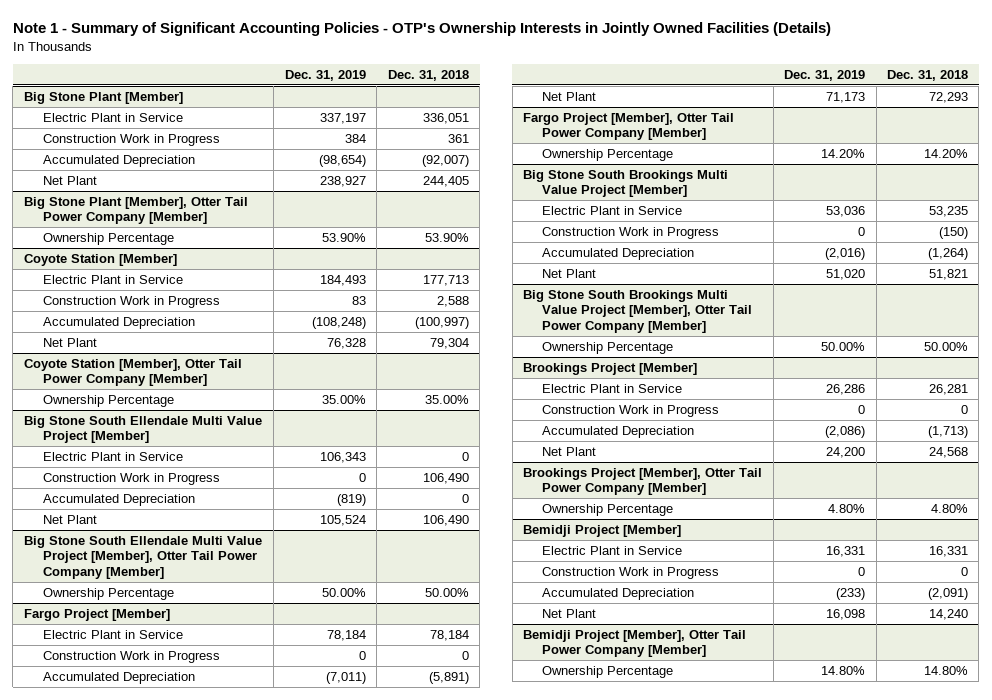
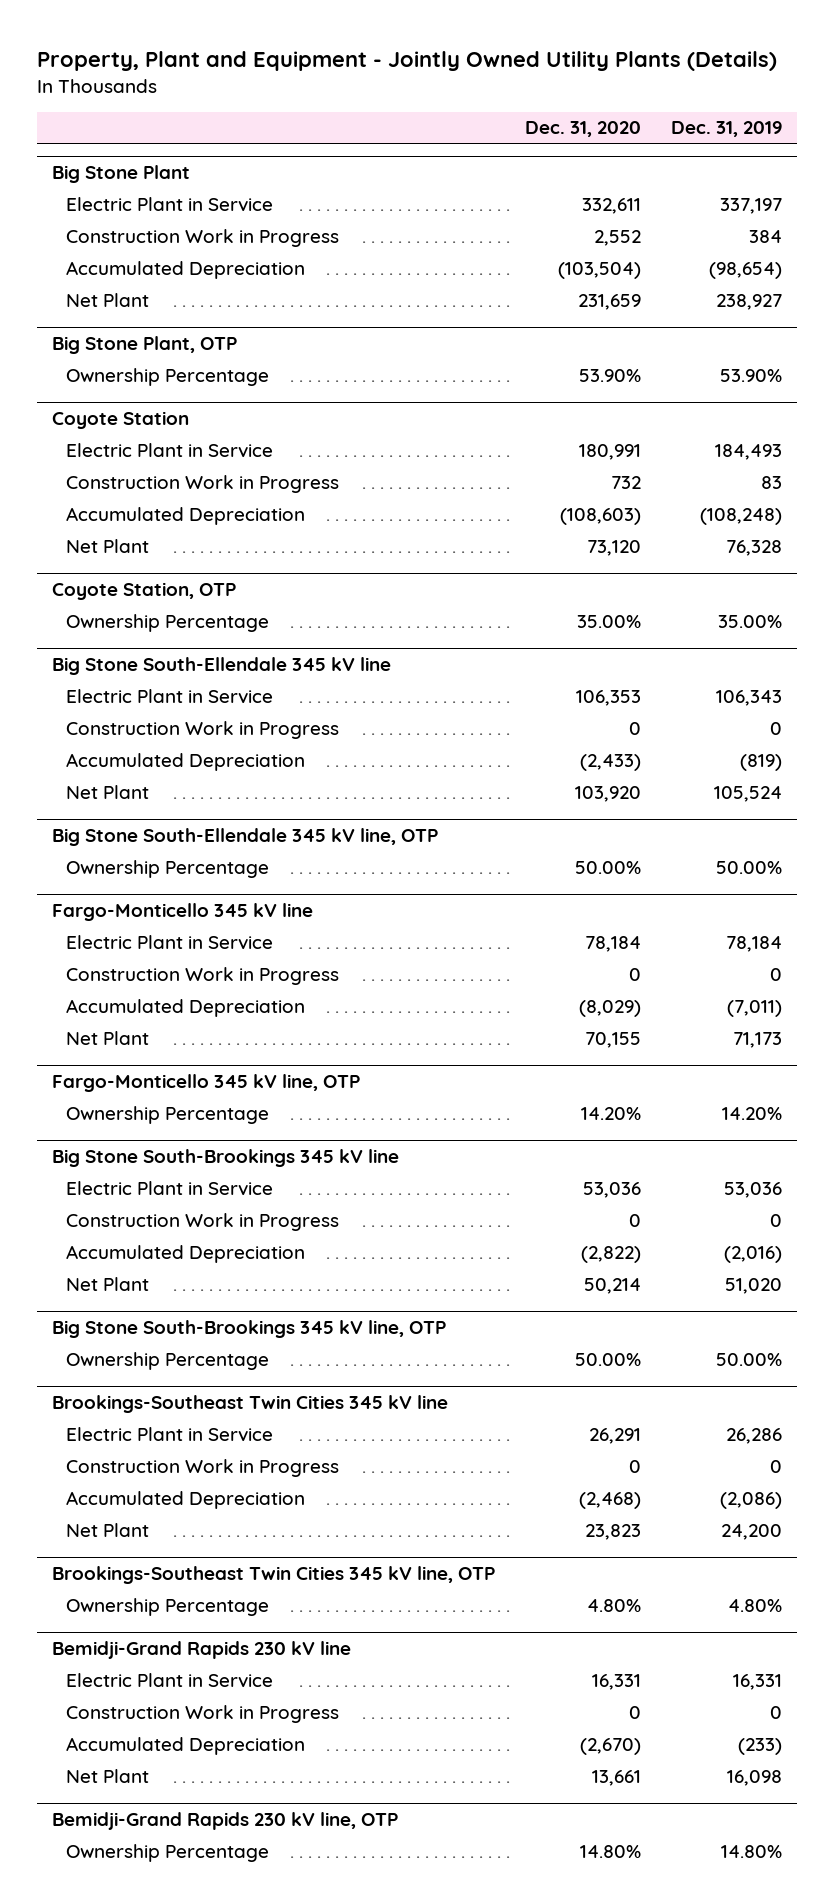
[12,22,831,37] Note 1 - Summary of Significant Accounting Policies - OTP's Ownership Interests in Jointly Owned Facilities (Details) -> [37,50,778,71] Property, Plant and Equipment - Jointly Owned Utility Plants (Details)
[387,69,469,81] Dec. 31, 2018 -> none
none -> [525,121,642,138] Dec. 31, 2020
[23,91,183,104] Big Stone Plant [Member] -> [52,164,191,183] Big Stone Plant
[23,196,248,225] Big Stone Plant [Member], Otter Tail Power Company [Member] -> none
none -> [52,335,238,354] Big Stone Plant, OTP
[23,253,177,266] Coyote Station [Member] -> [52,410,190,429] Coyote Station
[23,358,242,387] Coyote Station [Member], Otter Tail Power Company [Member] -> none
none -> [52,581,237,600] Coyote Station, OTP
[23,415,262,444] Big Stone South Ellendale Multi Value Project [Member] -> [52,656,392,675] Big Stone South-Ellendale 345 kV line
[23,535,262,579] Big Stone South Ellendale Multi Value Project [Member], Otter Tail Power Company [Member] -> none
none -> [52,827,439,846] Big Stone South-Ellendale 345 kV line, OTP
[23,608,170,621] Fargo Project [Member] -> [52,902,314,921] Fargo-Monticello 345 kV line
[523,112,735,141] Fargo Project [Member], Otter Tail Power Company [Member] -> none
none -> [52,1073,361,1092] Fargo-Monticello 345 kV line, OTP
[523,169,729,198] Big Stone South Brookings Multi Value Project [Member] -> [52,1148,400,1167] Big Stone South-Brookings 345 kV line
[523,289,752,333] Big Stone South Brookings Multi Value Project [Member], Otter Tail Power Company [Member] -> none
none -> [52,1319,447,1338] Big Stone South-Brookings 345 kV line, OTP
[523,362,698,375] Brookings Project [Member] -> [52,1394,449,1413] Brookings-Southeast Twin Cities 345 kV line
[523,467,763,496] Brookings Project [Member], Otter Tail Power Company [Member] -> none
none -> [52,1565,496,1584] Brookings-Southeast Twin Cities 345 kV line, OTP
[523,524,682,537] Bemidji Project [Member] -> [52,1640,352,1659] Bemidji-Grand Rapids 230 kV line
[523,629,747,658] Bemidji Project [Member], Otter Tail Power Company [Member] -> none
none -> [52,1811,399,1830] Bemidji-Grand Rapids 230 kV line, OTP

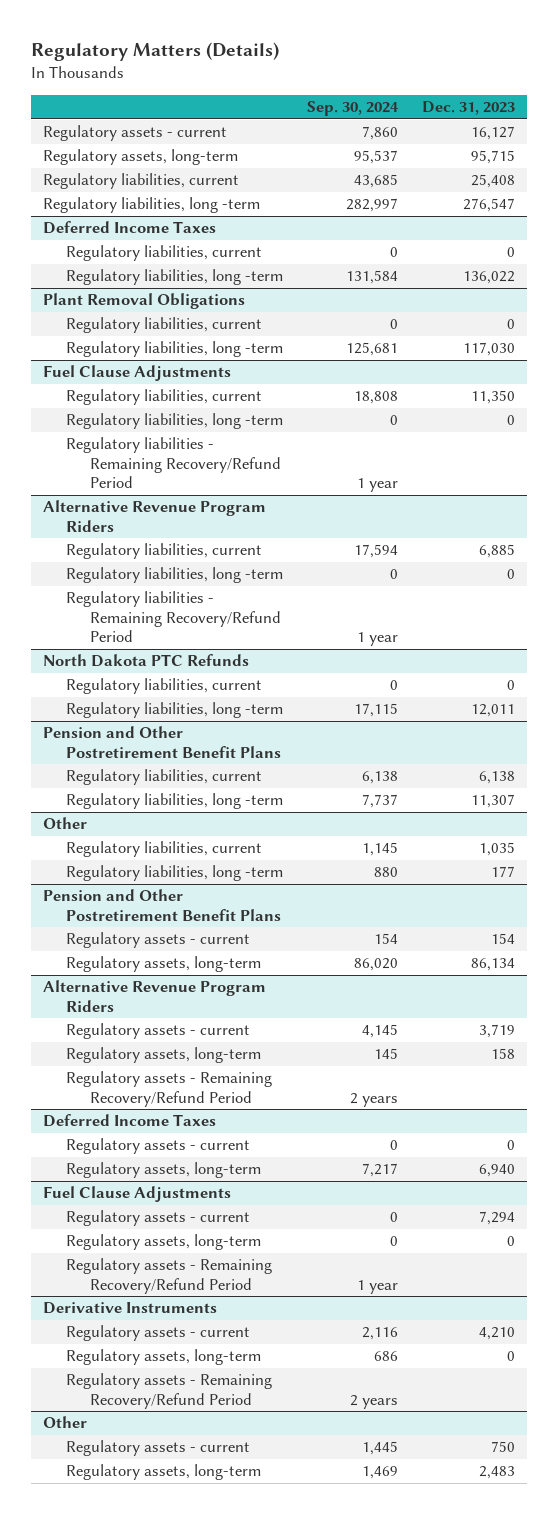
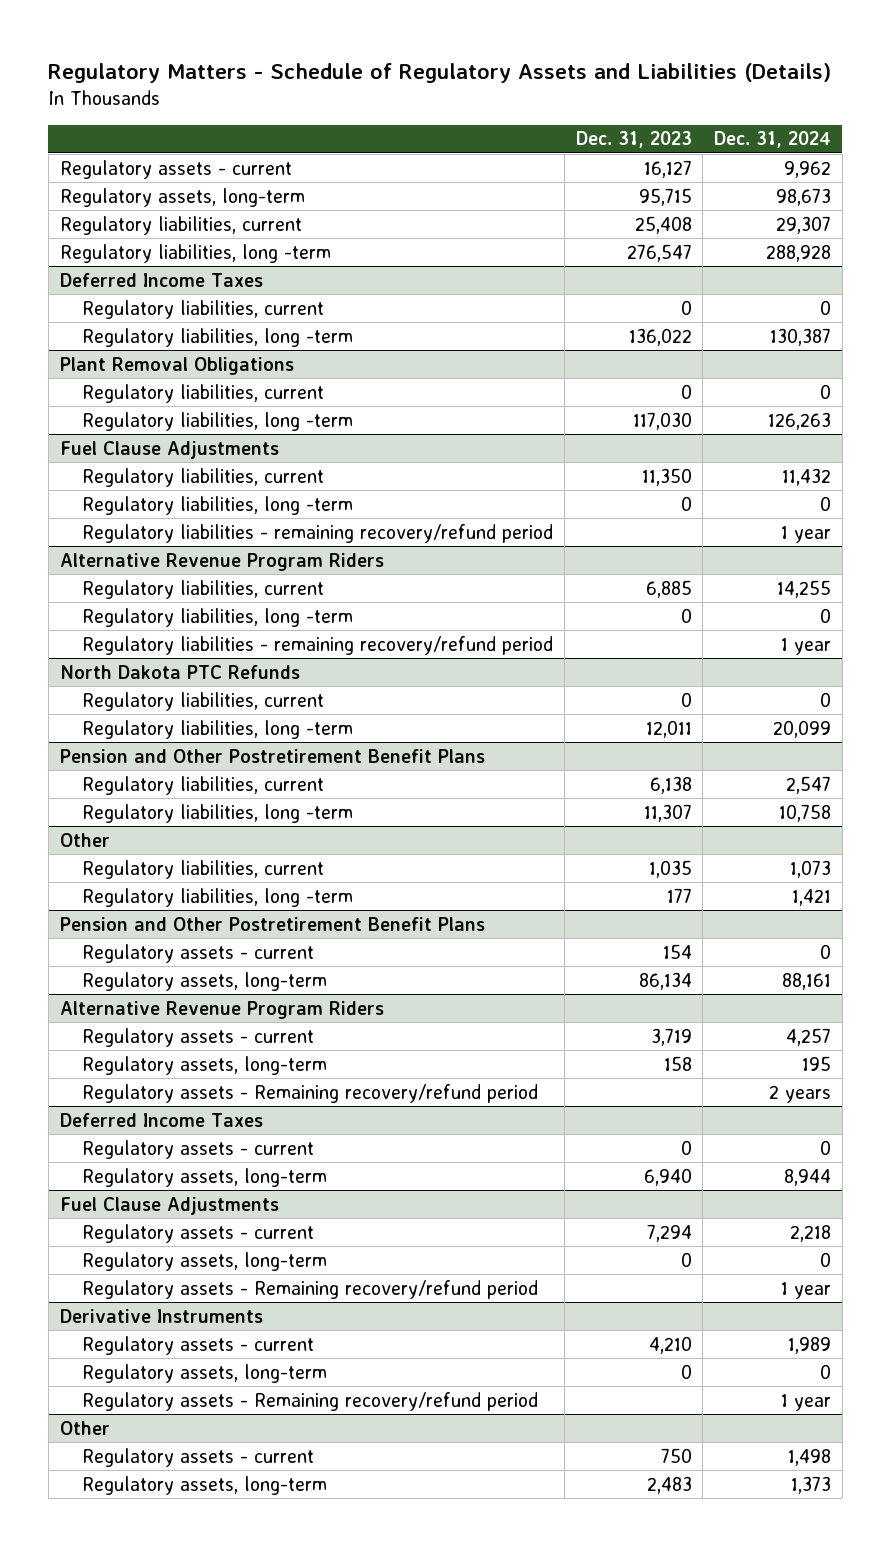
[30,41,279,61] Regulatory Matters (Details) -> [48,62,832,83] Regulatory Matters - Schedule of Regulatory Assets and Liabilities (Details)
[307,101,400,117] Sep. 30, 2024 -> none
none -> [713,131,831,149] Dec. 31, 2024
[66,437,281,488] Regulatory liabilities - Remaining Recovery/Refund Period -> [82,523,554,543] Regulatory liabilities - remaining recovery/refund period
[66,591,281,642] Regulatory liabilities - Remaining Recovery/Refund Period -> [82,635,554,655] Regulatory liabilities - remaining recovery/refund period
[66,1071,273,1107] Regulatory assets - Remaining Recovery/Refund Period -> [82,1083,539,1103] Regulatory assets - Remaining recovery/refund period
[66,1258,273,1294] Regulatory assets - Remaining Recovery/Refund Period -> [82,1279,539,1299] Regulatory assets - Remaining recovery/refund period
[66,1373,273,1409] Regulatory assets - Remaining Recovery/Refund Period -> [82,1391,539,1411] Regulatory assets - Remaining recovery/refund period

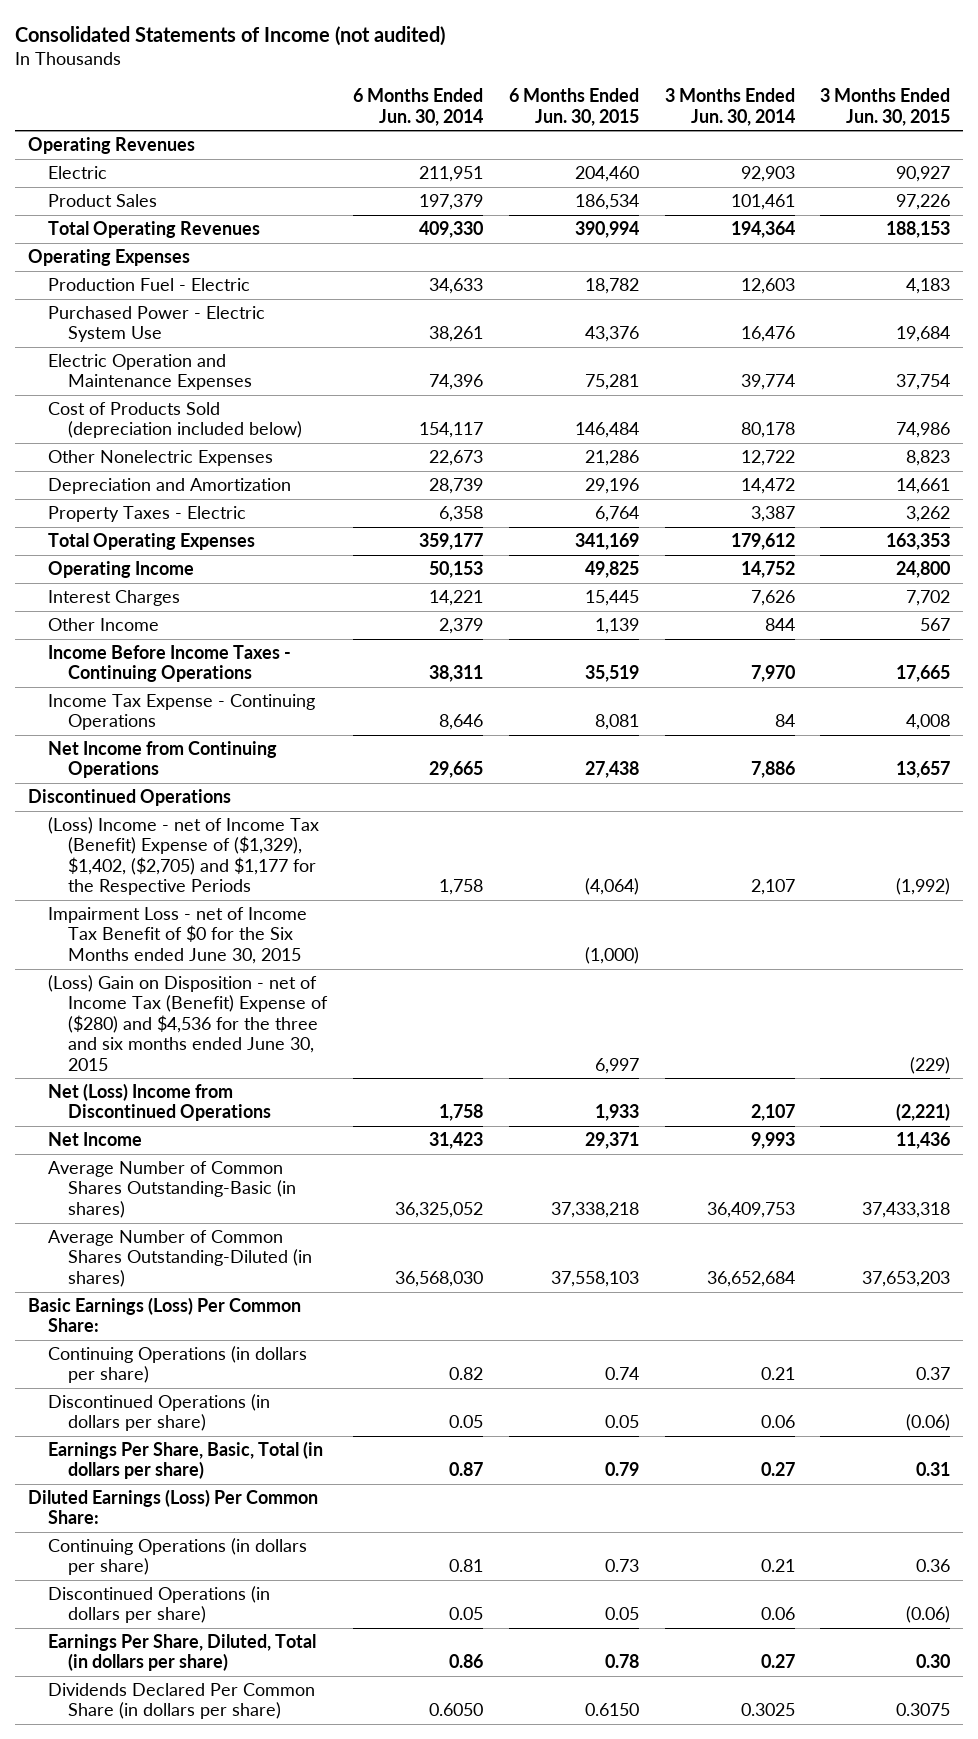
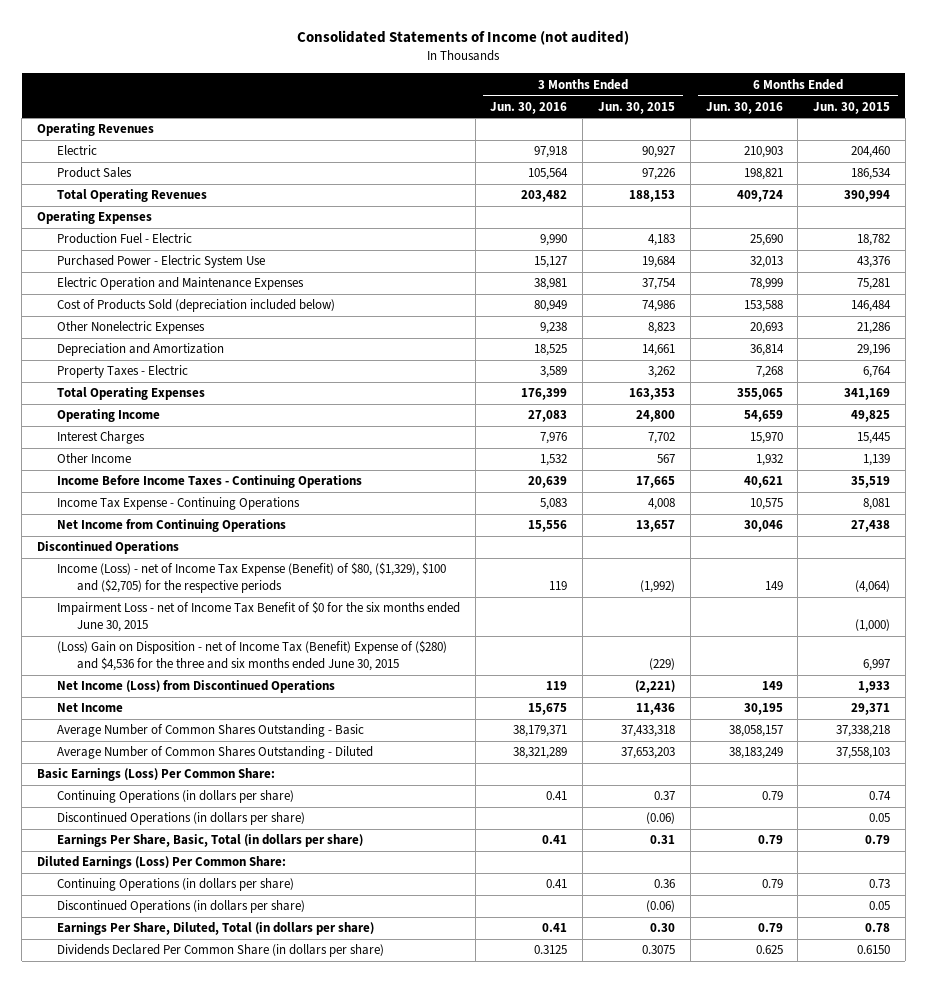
[353,88,484,126] 6 Months Ended Jun. 30, 2014 -> none
[664,88,795,126] 3 Months Ended Jun. 30, 2014 -> none
none -> [490,101,568,114] Jun. 30, 2016
none -> [705,101,783,114] Jun. 30, 2016
[47,817,319,896] (Loss) Income - net of Income Tax (Benefit) Expense of ($1,329), $1,402, ($2,705) and $1,177 for the Respective Periods -> [56,562,446,594] Income (Loss) - net of Income Tax Expense (Benefit) of $80, ($1,329), $100 and ($2,705) for the respective periods
[47,907,307,964] Impairment Loss - net of Income Tax Benefit of $0 for the Six Months ended June 30, 2015 -> [56,601,460,633] Impairment Loss - net of Income Tax Benefit of $0 for the six months ended June 30, 2015
[47,1083,272,1122] Net (Loss) Income from Discontinued Operations -> [56,680,335,694] Net Income (Loss) from Discontinued Operations
[47,1161,297,1218] Average Number of Common Shares Outstanding-Basic (in shares) -> [56,724,364,738] Average Number of Common Shares Outstanding - Basic
[47,1230,313,1287] Average Number of Common Shares Outstanding-Diluted (in shares) -> [56,746,373,760] Average Number of Common Shares Outstanding - Diluted

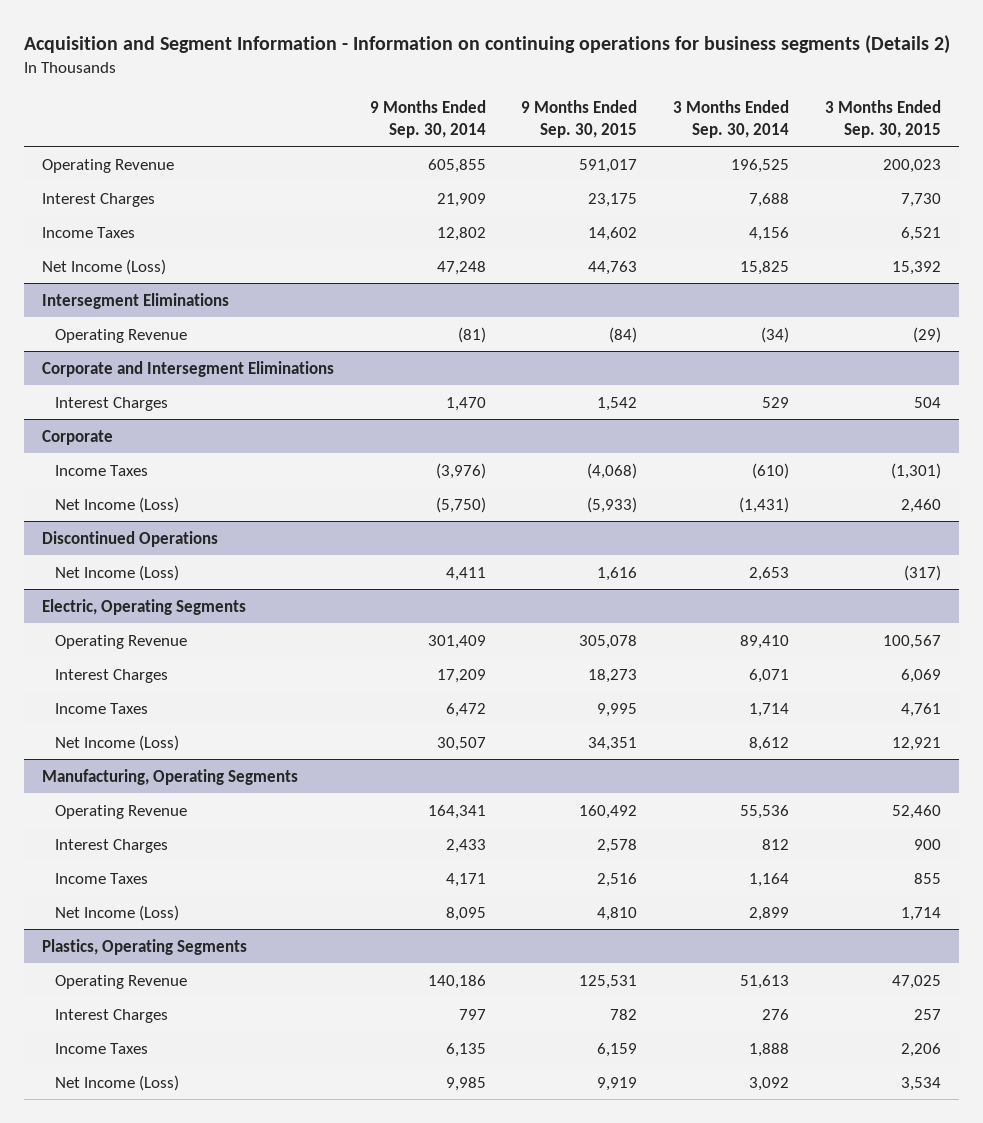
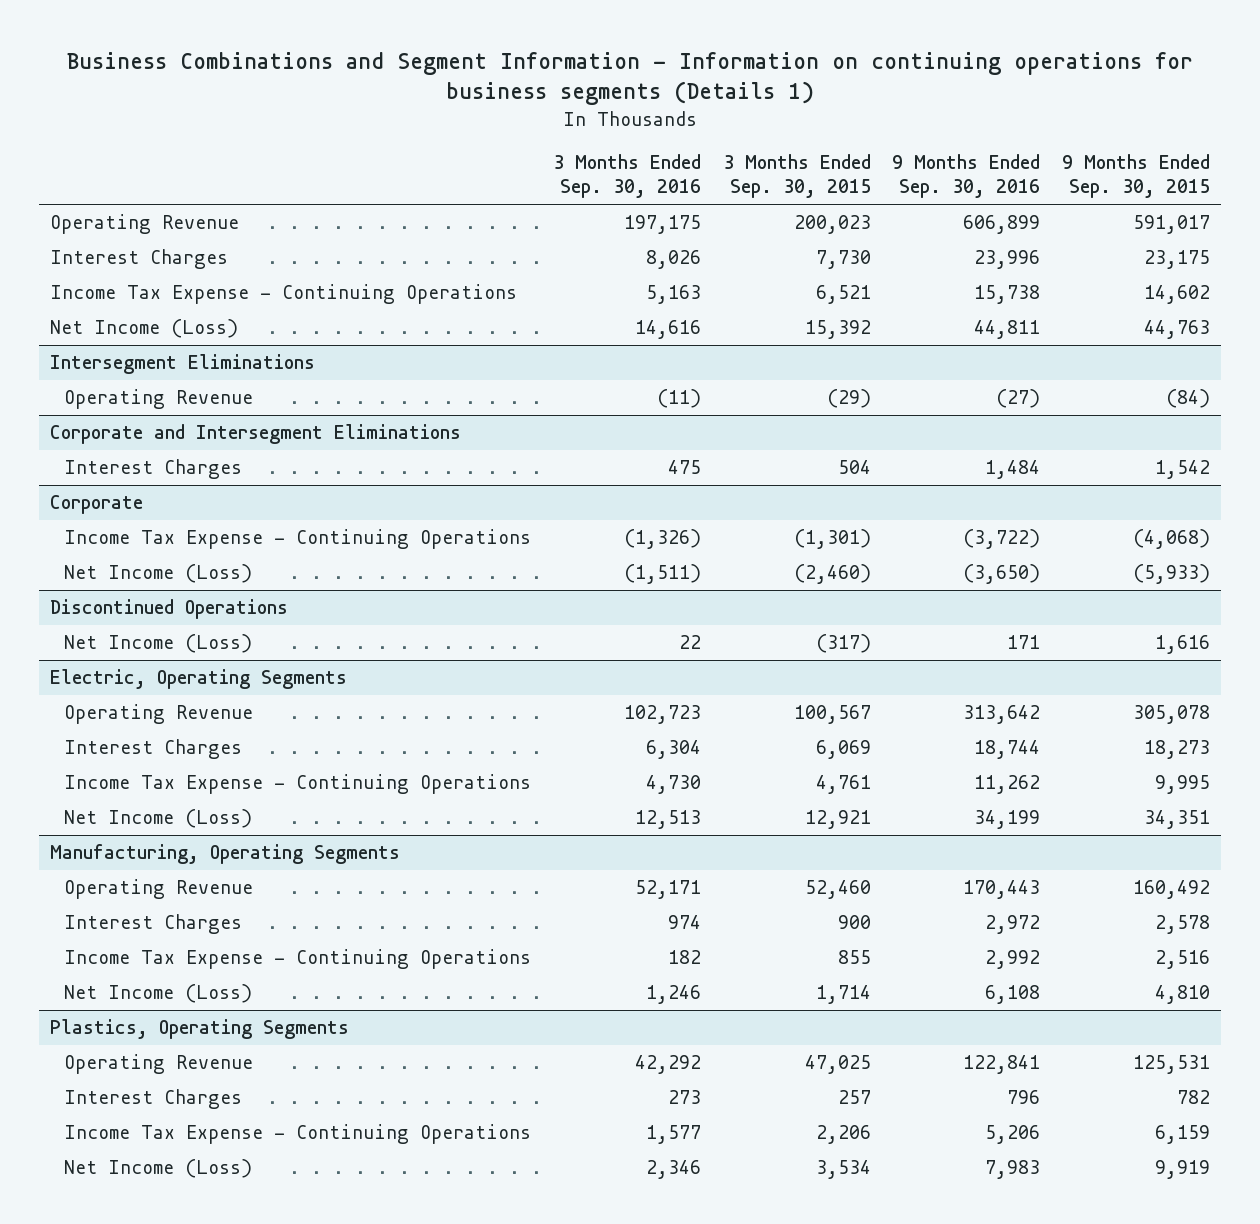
[24,35,951,55] Acquisition and Segment Information - Information on continuing operations for business segments (Details 2) -> [67,52,1194,106] Business Combinations and Segment Information - Information on continuing operations for business segments (Details 1)
[369,99,486,138] 9 Months Ended Sep. 30, 2014 -> none
[673,99,790,138] 3 Months Ended Sep. 30, 2014 -> none
none -> [553,154,702,199] 3 Months Ended Sep. 30, 2016
none -> [892,154,1041,199] 9 Months Ended Sep. 30, 2016
[42,226,136,238] Income Taxes -> [50,284,518,305] Income Tax Expense - Continuing Operations
[54,464,148,476] Income Taxes -> [64,529,532,550] Income Tax Expense - Continuing Operations
[900,498,941,513] 2,460 -> [793,564,871,585] (2,460)
[54,702,148,714] Income Taxes -> [64,774,532,795] Income Tax Expense - Continuing Operations
[54,872,148,884] Income Taxes -> [64,949,532,970] Income Tax Expense - Continuing Operations
[54,1042,148,1054] Income Taxes -> [64,1124,532,1145] Income Tax Expense - Continuing Operations

